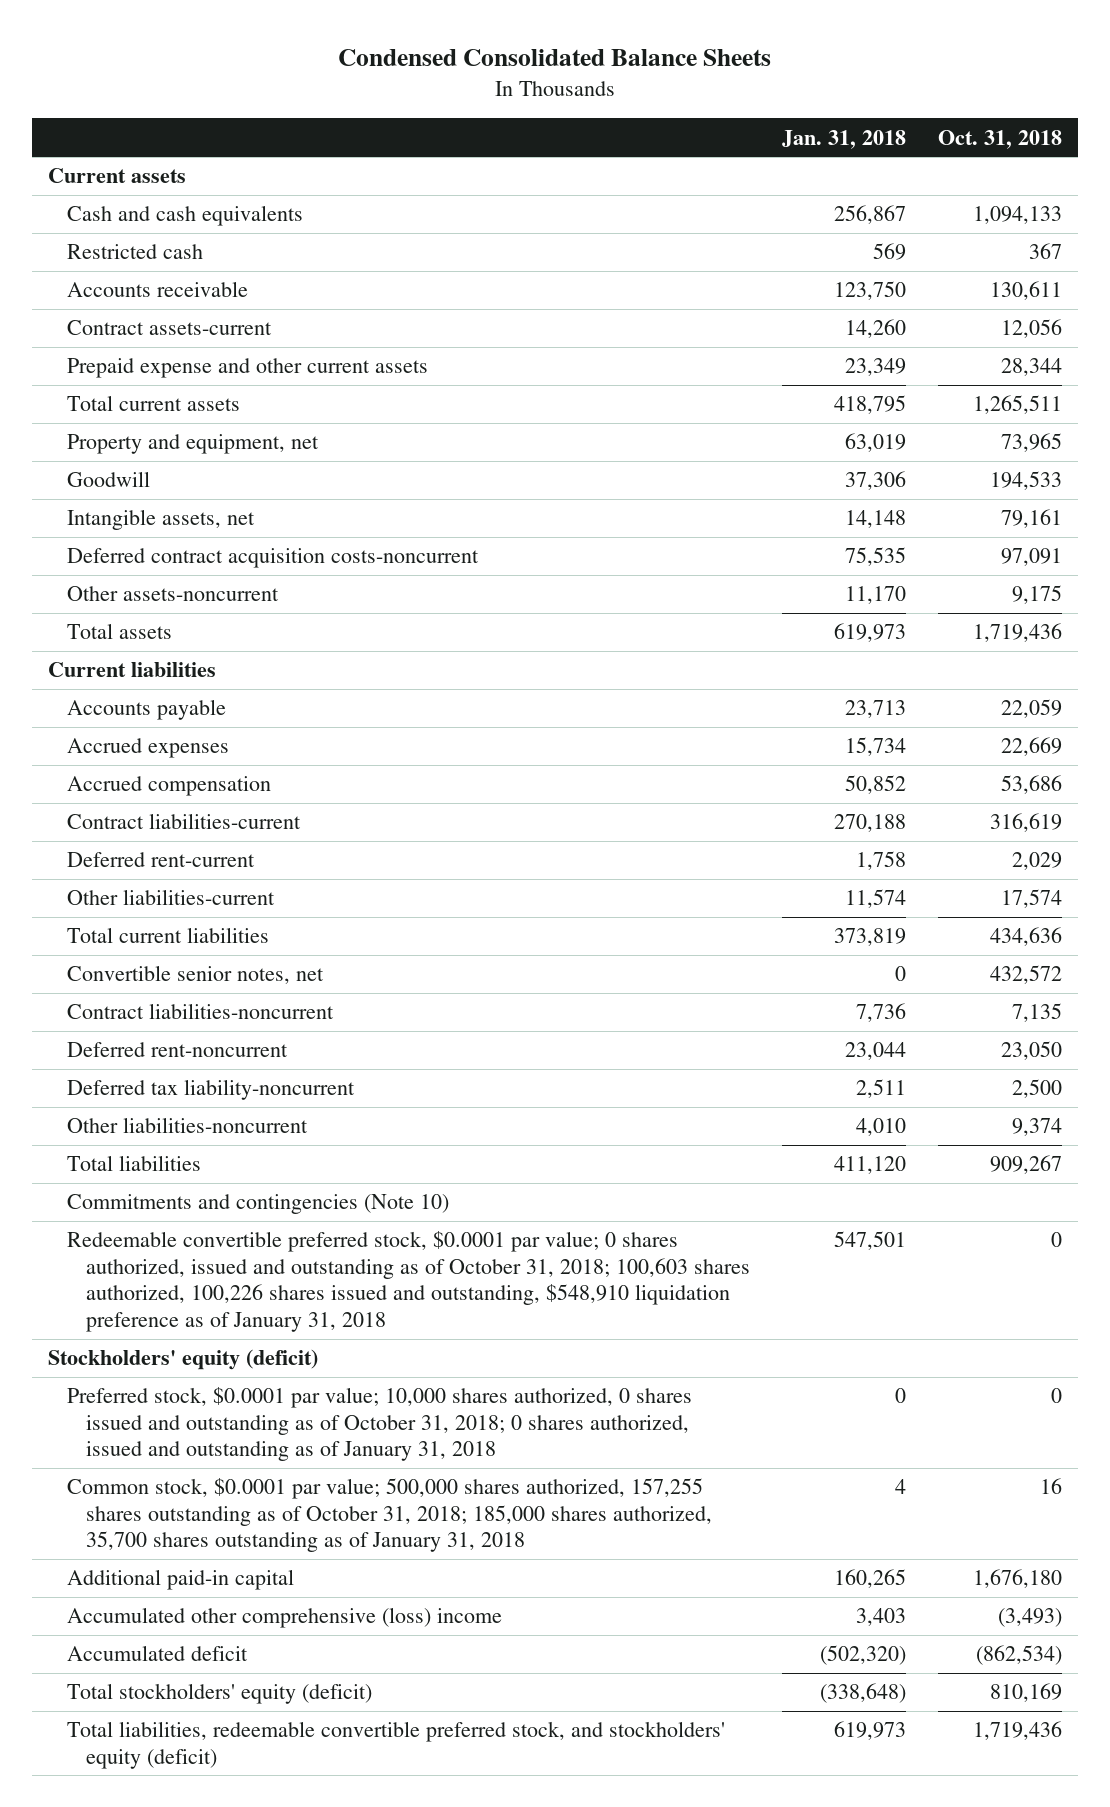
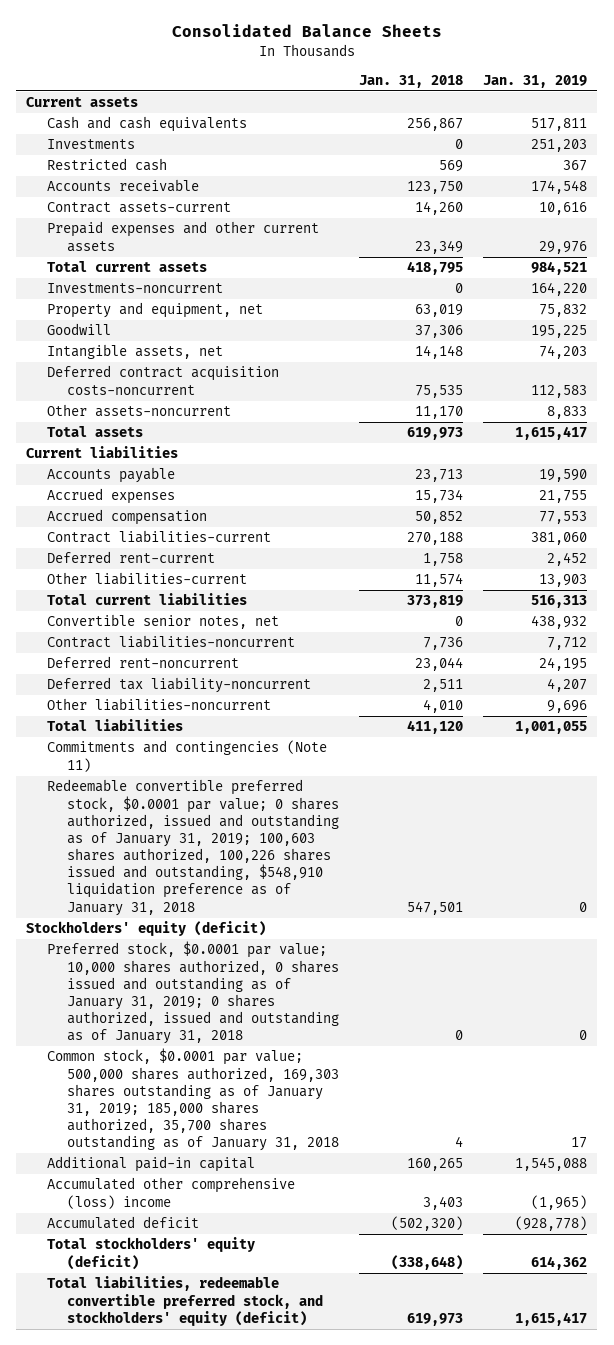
[338,49,772,67] Condensed Consolidated Balance Sheets -> [171,24,442,38] Consolidated Balance Sheets
[938,129,1063,149] Oct. 31, 2018 -> none
none -> [483,74,588,88] Jan. 31, 2019
none -> [46,139,135,150] Investments
[67,358,429,379] Prepaid expense and other current assets -> [46,221,319,252] Prepaid expenses and other current assets
none -> [46,283,223,294] Investments-noncurrent
[67,1194,450,1215] Commitments and contingencies (Note 10) -> [46,740,327,772] Commitments and contingencies (Note 11)
[67,1231,750,1332] Redeemable convertible preferred stock, $0.0001 par value; 0 shares authorized, issued and outstanding as of October 31, 2018; 100,603 shares authorized, 100,226 shares issued and outstanding, $548,910 liquidation preference as of January 31, 2018 -> [46,779,339,916] Redeemable convertible preferred stock, $0.0001 par value; 0 shares authorized, issued and outstanding as of January 31, 2019; 100,603 shares authorized, 100,226 shares issued and outstanding, $548,910 liquidation preference as of January 31, 2018
[67,1387,693,1462] Preferred stock, $0.0001 par value; 10,000 shares authorized, 0 shares issued and outstanding as of October 31, 2018; 0 shares authorized, issued and outstanding as of January 31, 2018 -> [46,941,339,1045] Preferred stock, $0.0001 par value; 10,000 shares authorized, 0 shares issued and outstanding as of January 31, 2019; 0 shares authorized, issued and outstanding as of January 31, 2018
[67,1478,712,1553] Common stock, $0.0001 par value; 500,000 shares authorized, 157,255 shares outstanding as of October 31, 2018; 185,000 shares authorized, 35,700 shares outstanding as of January 31, 2018 -> [46,1048,339,1152] Common stock, $0.0001 par value; 500,000 shares authorized, 169,303 shares outstanding as of January 31, 2019; 185,000 shares authorized, 35,700 shares outstanding as of January 31, 2018

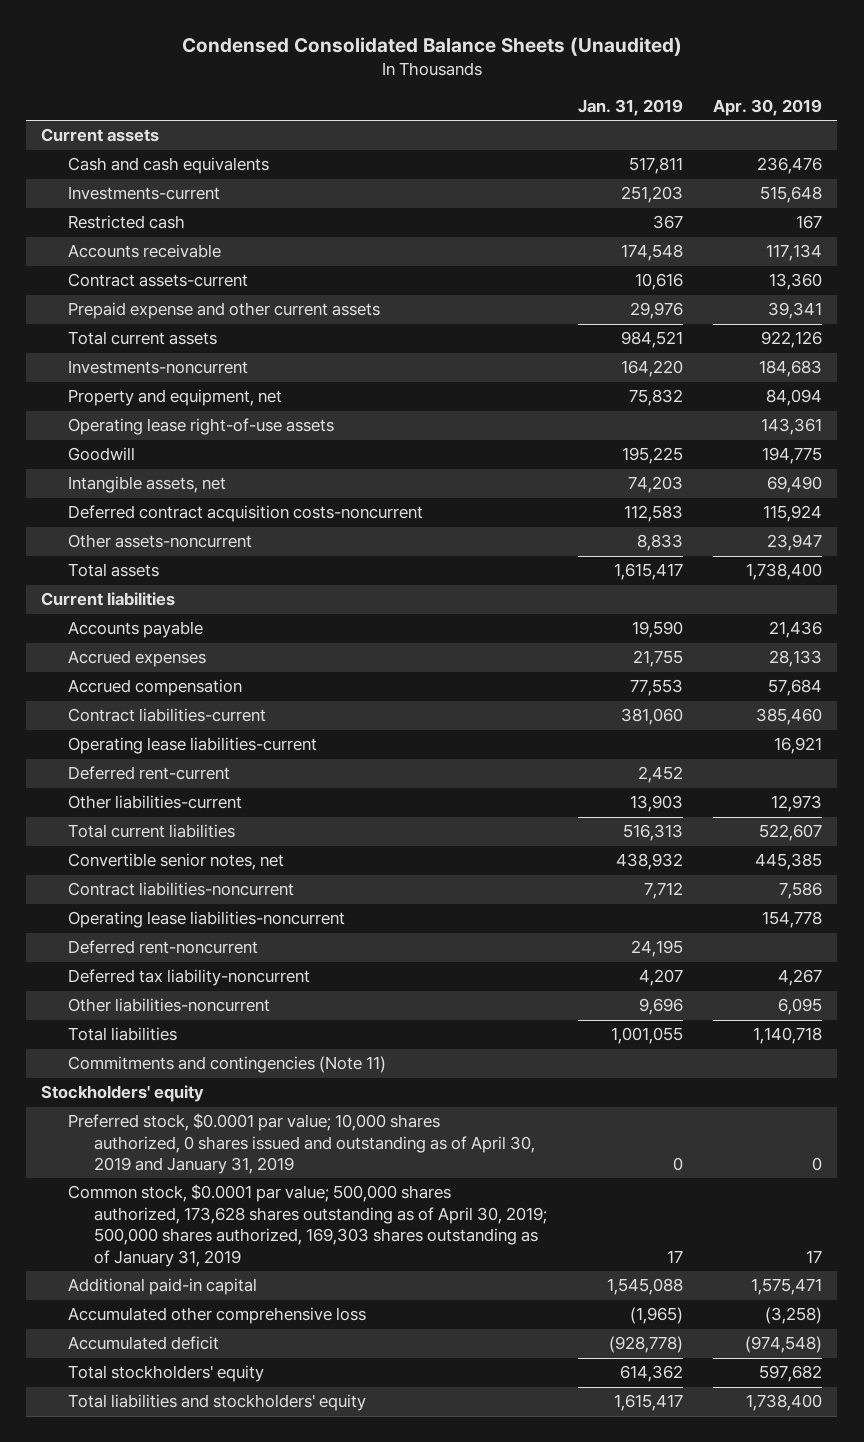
[171,24,442,38] Consolidated Balance Sheets -> [181,37,682,57] Condensed Consolidated Balance Sheets (Unaudited)
[358,74,463,88] Jan. 31, 2018 -> none
none -> [713,98,823,116] Apr. 30, 2019
[46,139,135,150] Investments -> [67,186,220,201] Investments-current
[46,221,319,252] Prepaid expenses and other current assets -> [67,302,380,320] Prepaid expense and other current assets
none -> [67,418,334,436] Operating lease right-of-use assets
none -> [67,737,317,755] Operating lease liabilities-current
none -> [67,911,345,929] Operating lease liabilities-noncurrent
[46,779,339,916] Redeemable convertible preferred stock, $0.0001 par value; 0 shares authorized, issued and outstanding as of January 31, 2019; 100,603 shares authorized, 100,226 shares issued and outstanding, $548,910 liquidation preference as of January 31, 2018 -> none
[26,921,267,937] Stockholders' equity (deficit) -> [41,1085,205,1103] Stockholders' equity
[46,941,339,1045] Preferred stock, $0.0001 par value; 10,000 shares authorized, 0 shares issued and outstanding as of January 31, 2019; 0 shares authorized, issued and outstanding as of January 31, 2018 -> [67,1113,535,1175] Preferred stock, $0.0001 par value; 10,000 shares authorized, 0 shares issued and outstanding as of April 30, 2019 and January 31, 2019
[46,1048,339,1152] Common stock, $0.0001 par value; 500,000 shares authorized, 169,303 shares outstanding as of January 31, 2019; 185,000 shares authorized, 35,700 shares outstanding as of January 31, 2018 -> [67,1184,547,1267] Common stock, $0.0001 par value; 500,000 shares authorized, 173,628 shares outstanding as of April 30, 2019; 500,000 shares authorized, 169,303 shares outstanding as of January 31, 2019
[46,1177,295,1209] Accumulated other comprehensive (loss) income -> [67,1307,366,1325] Accumulated other comprehensive loss
[46,1237,255,1270] Total stockholders' equity (deficit) -> [67,1365,264,1383] Total stockholders' equity
[46,1276,323,1326] Total liabilities, redeemable convertible preferred stock, and stockholders' equity (deficit) -> [67,1394,366,1412] Total liabilities and stockholders' equity

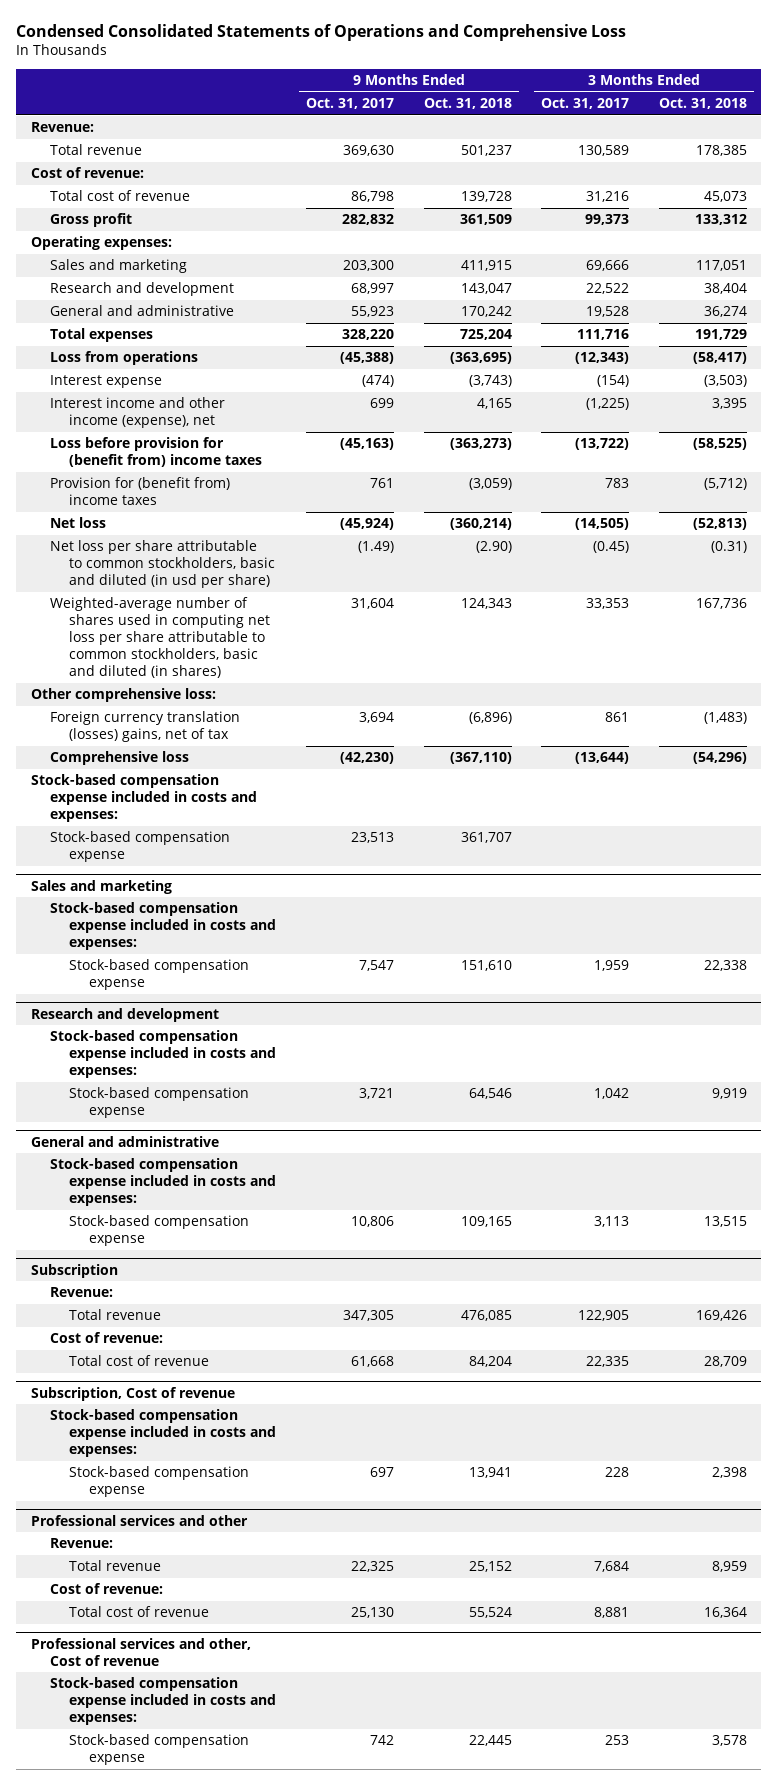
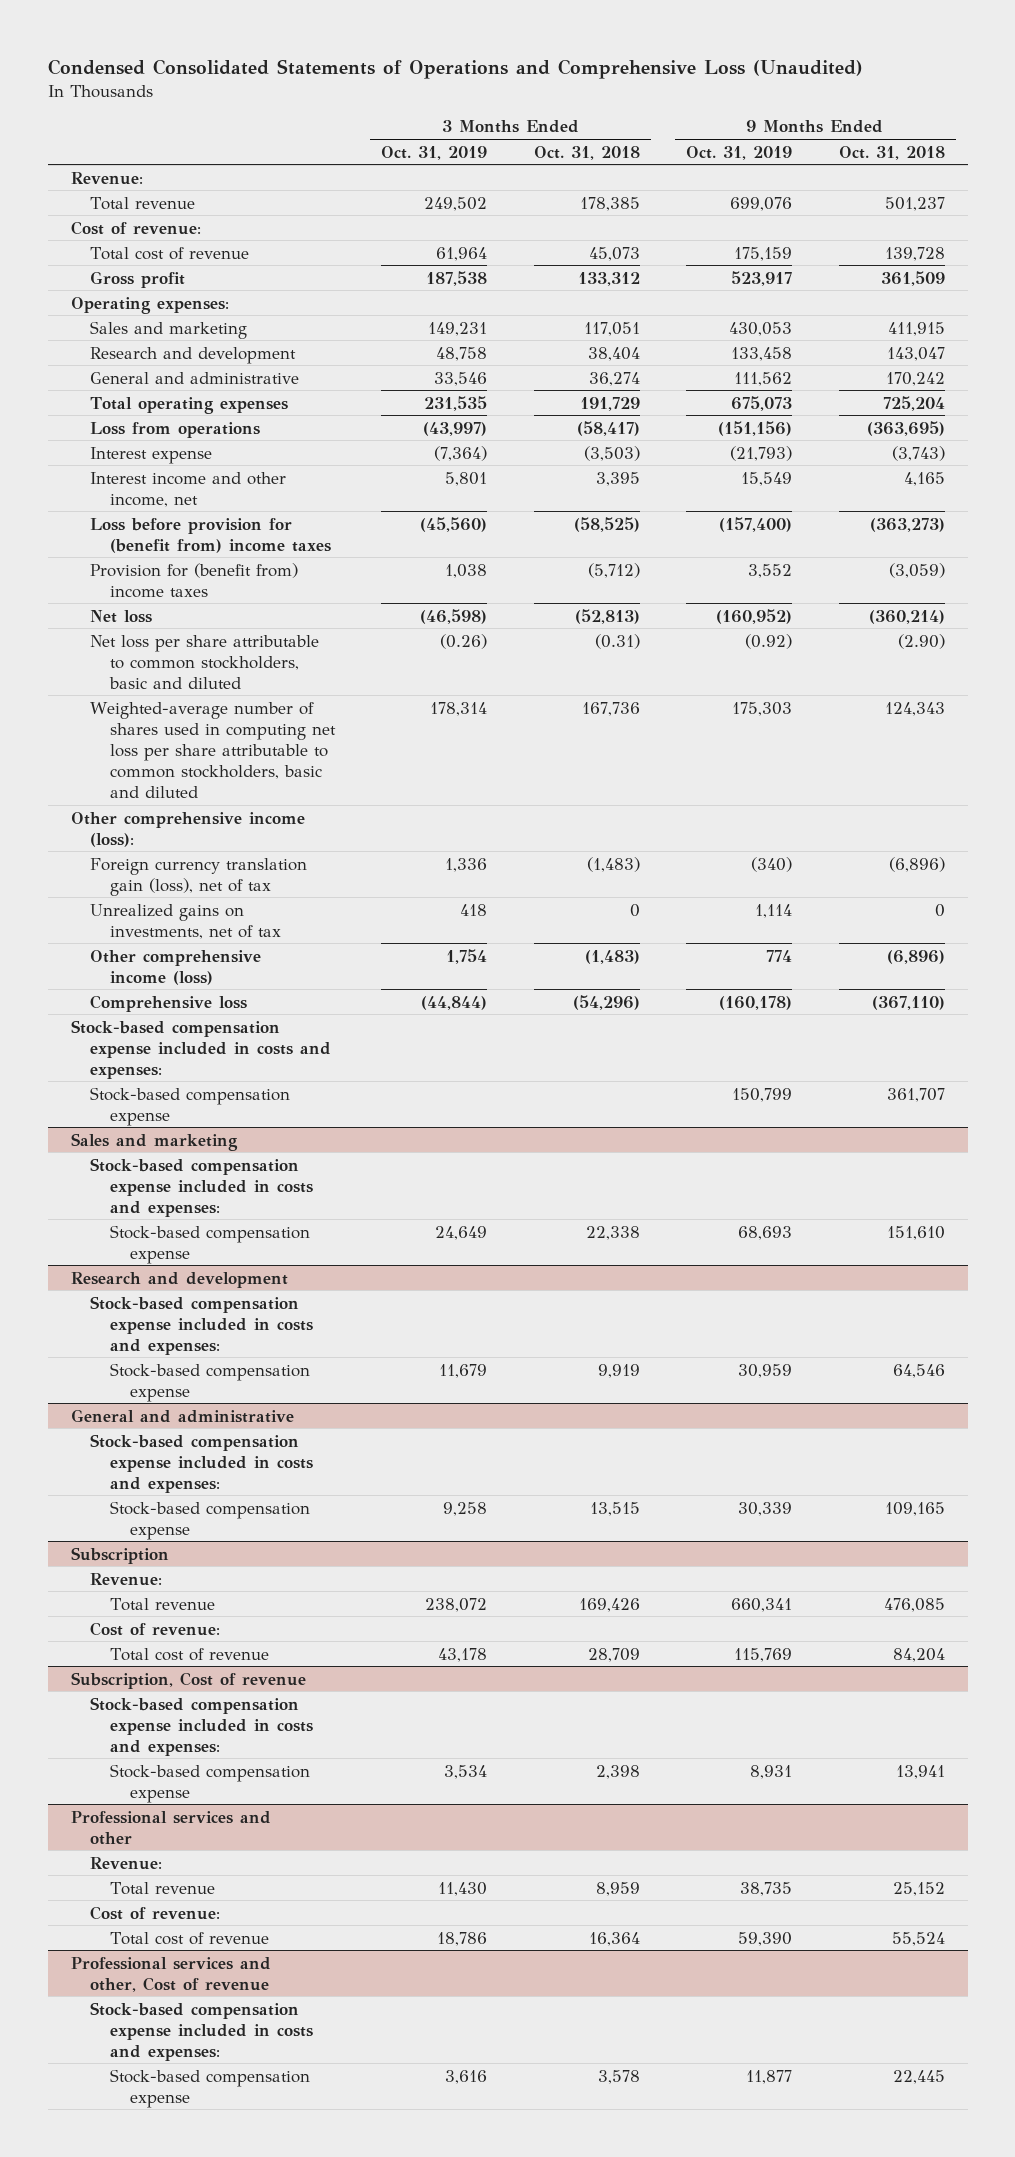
[16,24,627,42] Condensed Consolidated Statements of Operations and Comprehensive Loss -> [47,58,863,79] Condensed Consolidated Statements of Operations and Comprehensive Loss (Unaudited)
[305,97,394,109] Oct. 31, 2017 -> none
[541,97,630,109] Oct. 31, 2017 -> none
none -> [381,145,488,160] Oct. 31, 2019
none -> [686,145,793,160] Oct. 31, 2019
[50,328,154,343] Total expenses -> [90,396,289,414] Total operating expenses
[50,397,226,429] Interest income and other income (expense), net -> [90,471,287,507] Interest income and other income, net
[50,540,276,589] Net loss per share attributable to common stockholders, basic and diluted (in usd per share) -> [90,634,320,689] Net loss per share attributable to common stockholders, basic and diluted
[50,597,271,678] Weighted-average number of shares used in computing net loss per share attributable to common stockholders, basic and diluted (in shares) -> [90,701,337,798] Weighted-average number of shares used in computing net loss per share attributable to common stockholders, basic and diluted
[31,688,217,703] Other comprehensive loss: -> [70,811,305,847] Other comprehensive income (loss):
[50,711,241,743] Foreign currency translation (losses) gains, net of tax -> [90,857,308,896] Foreign currency translation gain (loss), net of tax
none -> [90,903,282,939] Unrealized gains on investments, net of tax
none -> [90,949,262,985] Other comprehensive income (loss)

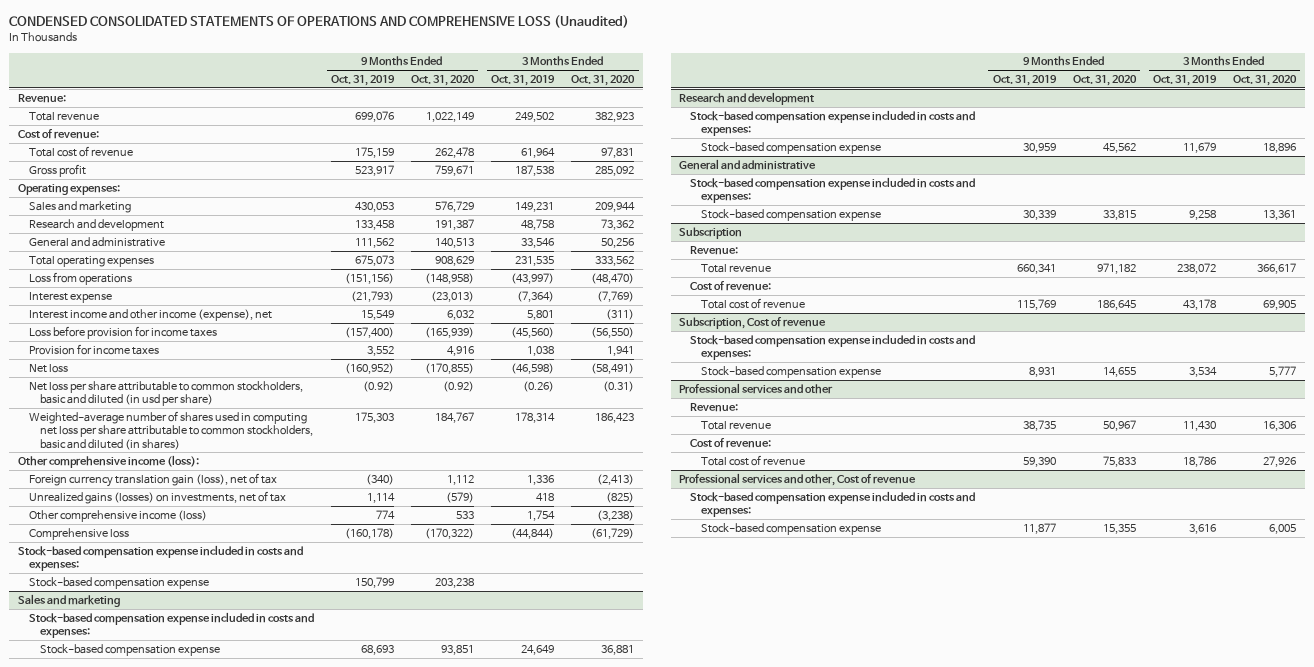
[47,58,863,79] Condensed Consolidated Statements of Operations and Comprehensive Loss (Unaudited) -> [9,15,630,29] CONDENSED CONSOLIDATED STATEMENTS OF OPERATIONS AND COMPREHENSIVE LOSS (Unaudited)
[533,145,640,160] Oct. 31, 2018 -> none
[838,145,945,160] Oct. 31, 2018 -> none
none -> [410,74,475,86] Oct. 31, 2020
none -> [571,74,636,86] Oct. 31, 2020
[90,471,287,507] Interest income and other income, net -> [28,308,272,321] Interest income and other income (expense), net
[90,517,332,553] Loss before provision for (benefit from) income taxes -> [28,325,217,339] Loss before provision for income taxes
[90,562,299,598] Provision for (benefit from) income taxes -> [28,343,159,355] Provision for income taxes
[90,634,320,689] Net loss per share attributable to common stockholders, basic and diluted -> [28,380,303,407] Net loss per share attributable to common stockholders, basic and diluted (in usd per share)
[90,701,337,798] Weighted-average number of shares used in computing net loss per share attributable to common stockholders, basic and diluted -> [28,410,313,450] Weighted-average number of shares used in computing net loss per share attributable to common stockholders, basic and diluted (in shares)
[90,903,282,939] Unrealized gains on investments, net of tax -> [28,490,286,504] Unrealized gains (losses) on investments, net of tax

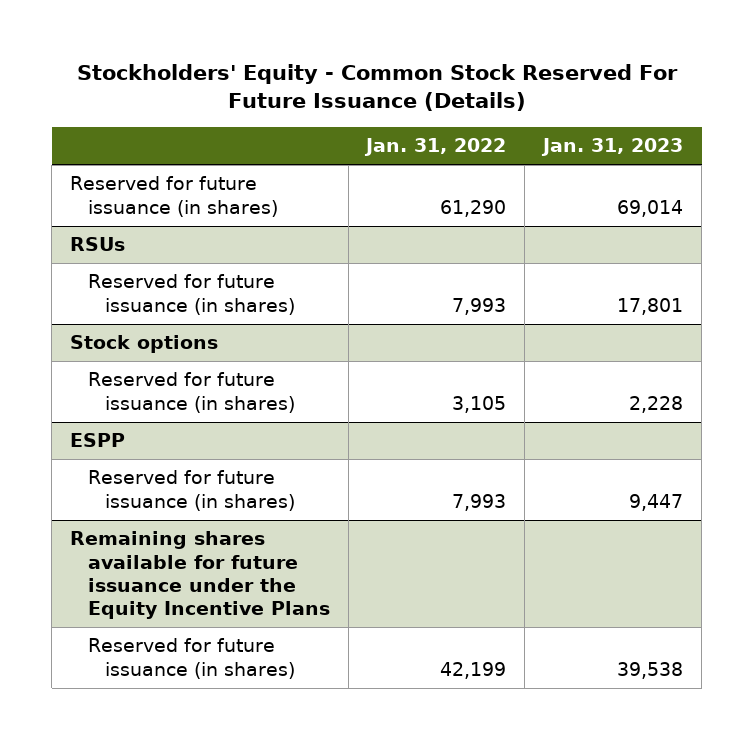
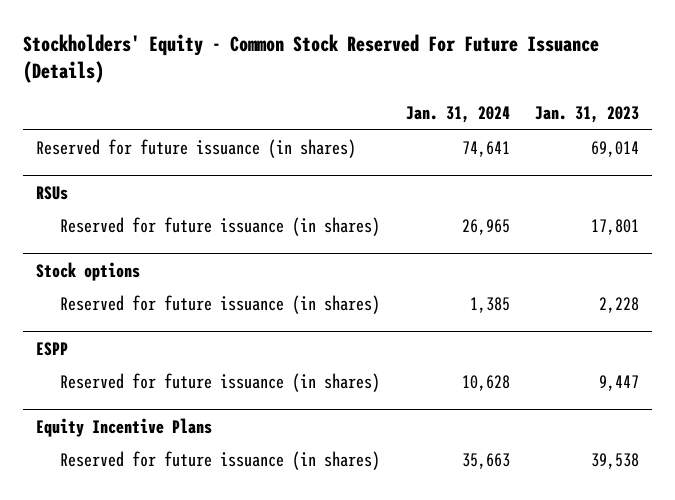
[364,138,507,157] Jan. 31, 2022 -> none
none -> [405,106,510,124] Jan. 31, 2024
[70,531,330,619] Remaining shares available for future issuance under the Equity Incentive Plans -> [35,417,212,437] Equity Incentive Plans

